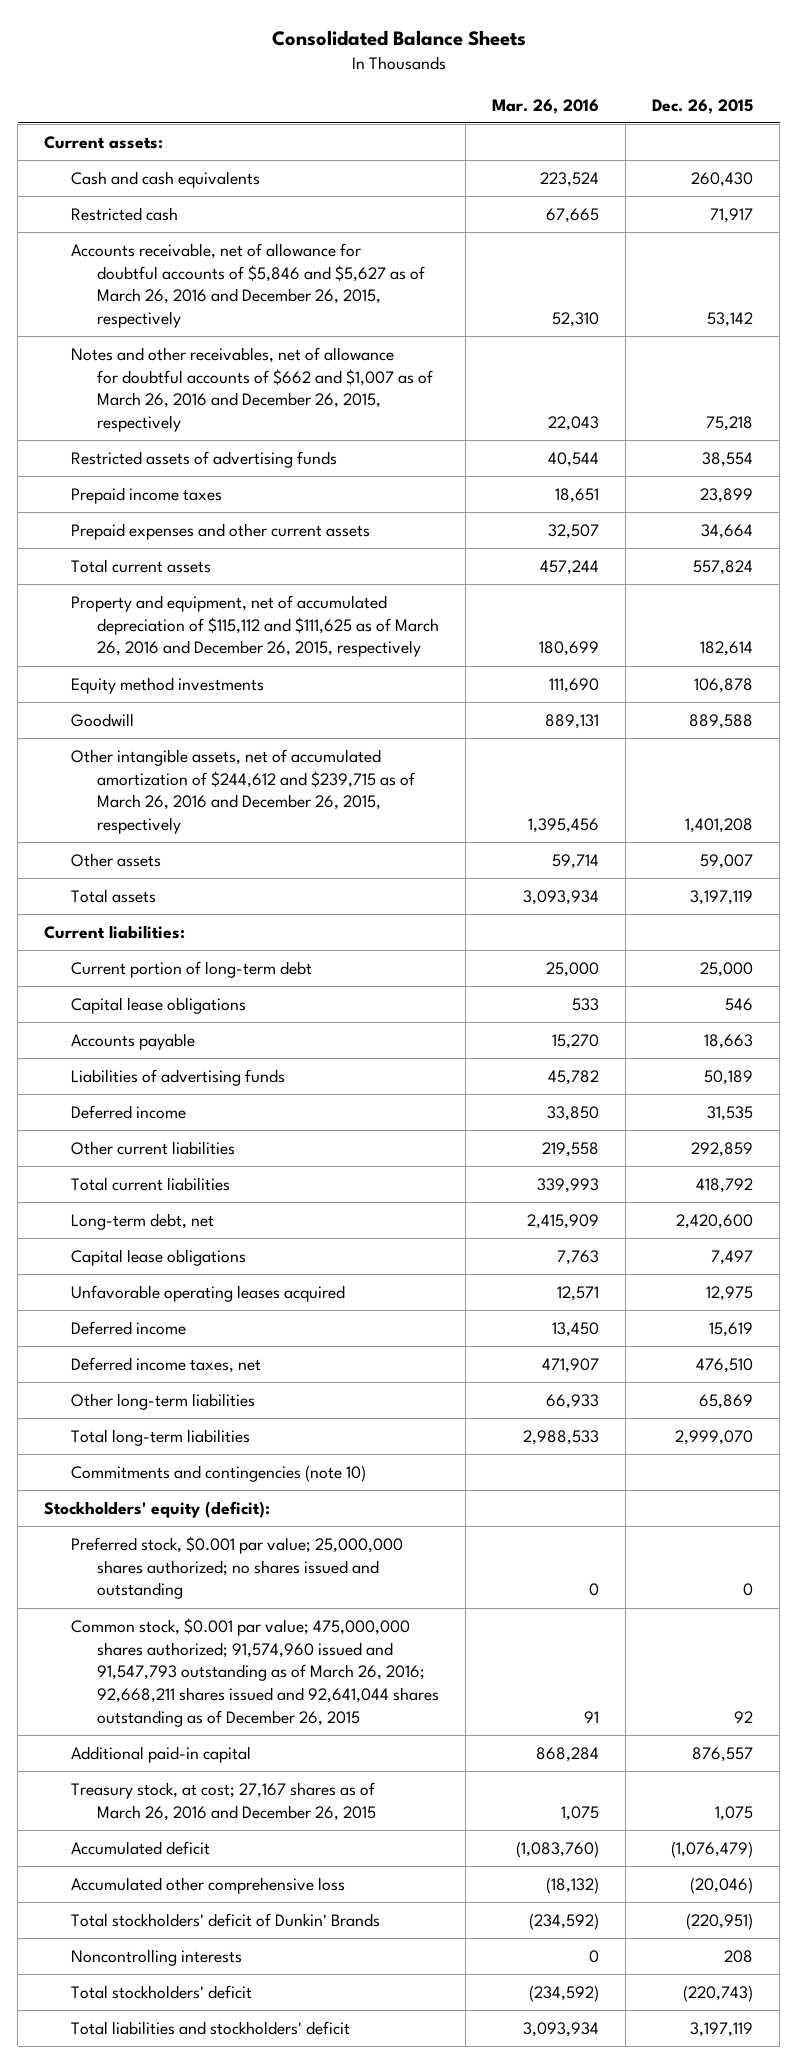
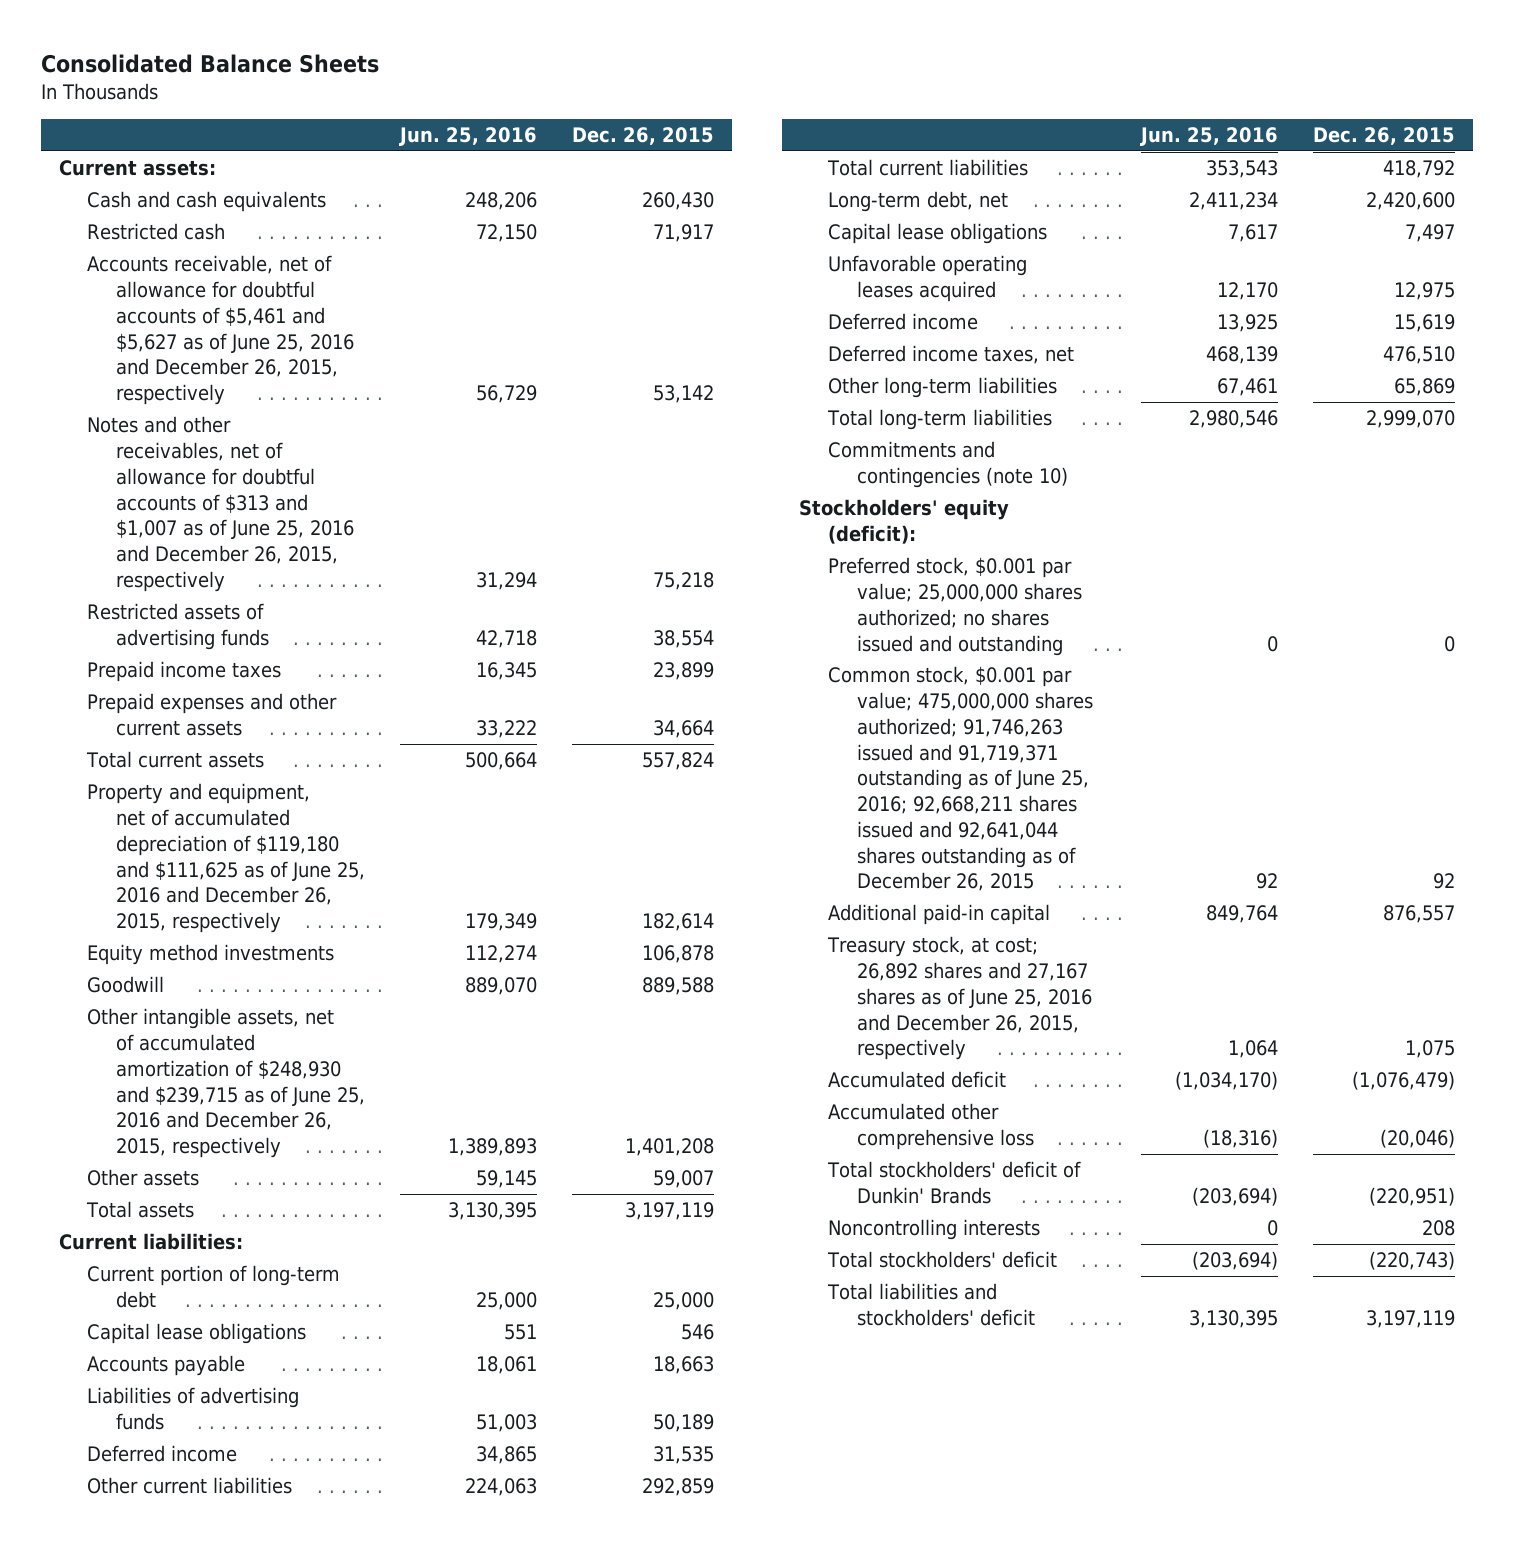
[492,98,600,114] Mar. 26, 2016 -> none
none -> [399,127,538,147] Jun. 25, 2016
[70,242,426,329] Accounts receivable, net of allowance for doubtful accounts of $5,846 and $5,627 as of March 26, 2016 and December 26, 2015, respectively -> [87,255,354,406] Accounts receivable, net of allowance for doubtful accounts of $5,461 and $5,627 as of June 25, 2016 and December 26, 2015, respectively
[70,346,434,433] Notes and other receivables, net of allowance for doubtful accounts of $662 and $1,007 as of March 26, 2016 and December 26, 2015, respectively -> [87,416,354,592] Notes and other receivables, net of allowance for doubtful accounts of $313 and $1,007 as of June 25, 2016 and December 26, 2015, respectively
[70,594,440,658] Property and equipment, net of accumulated depreciation of $115,112 and $111,625 as of March 26, 2016 and December 26, 2015, respectively -> [87,783,365,934] Property and equipment, net of accumulated depreciation of $119,180 and $111,625 as of June 25, 2016 and December 26, 2015, respectively
[70,748,416,835] Other intangible assets, net of accumulated amortization of $244,612 and $239,715 as of March 26, 2016 and December 26, 2015, respectively -> [87,1008,365,1159] Other intangible assets, net of accumulated amortization of $248,930 and $239,715 as of June 25, 2016 and December 26, 2015, respectively
[70,1617,440,1728] Common stock, $0.001 par value; 475,000,000 shares authorized; 91,574,960 issued and 91,547,793 outstanding as of March 26, 2016; 92,668,211 shares issued and 92,641,044 shares outstanding as of December 26, 2015 -> [827,666,1093,892] Common stock, $0.001 par value; 475,000,000 shares authorized; 91,746,263 issued and 91,719,371 outstanding as of June 25, 2016; 92,668,211 shares issued and 92,641,044 shares outstanding as of December 26, 2015
[70,1781,377,1821] Treasury stock, at cost; 27,167 shares as of March 26, 2016 and December 26, 2015 -> [826,936,1092,1061] Treasury stock, at cost; 26,892 shares and 27,167 shares as of June 25, 2016 and December 26, 2015, respectively

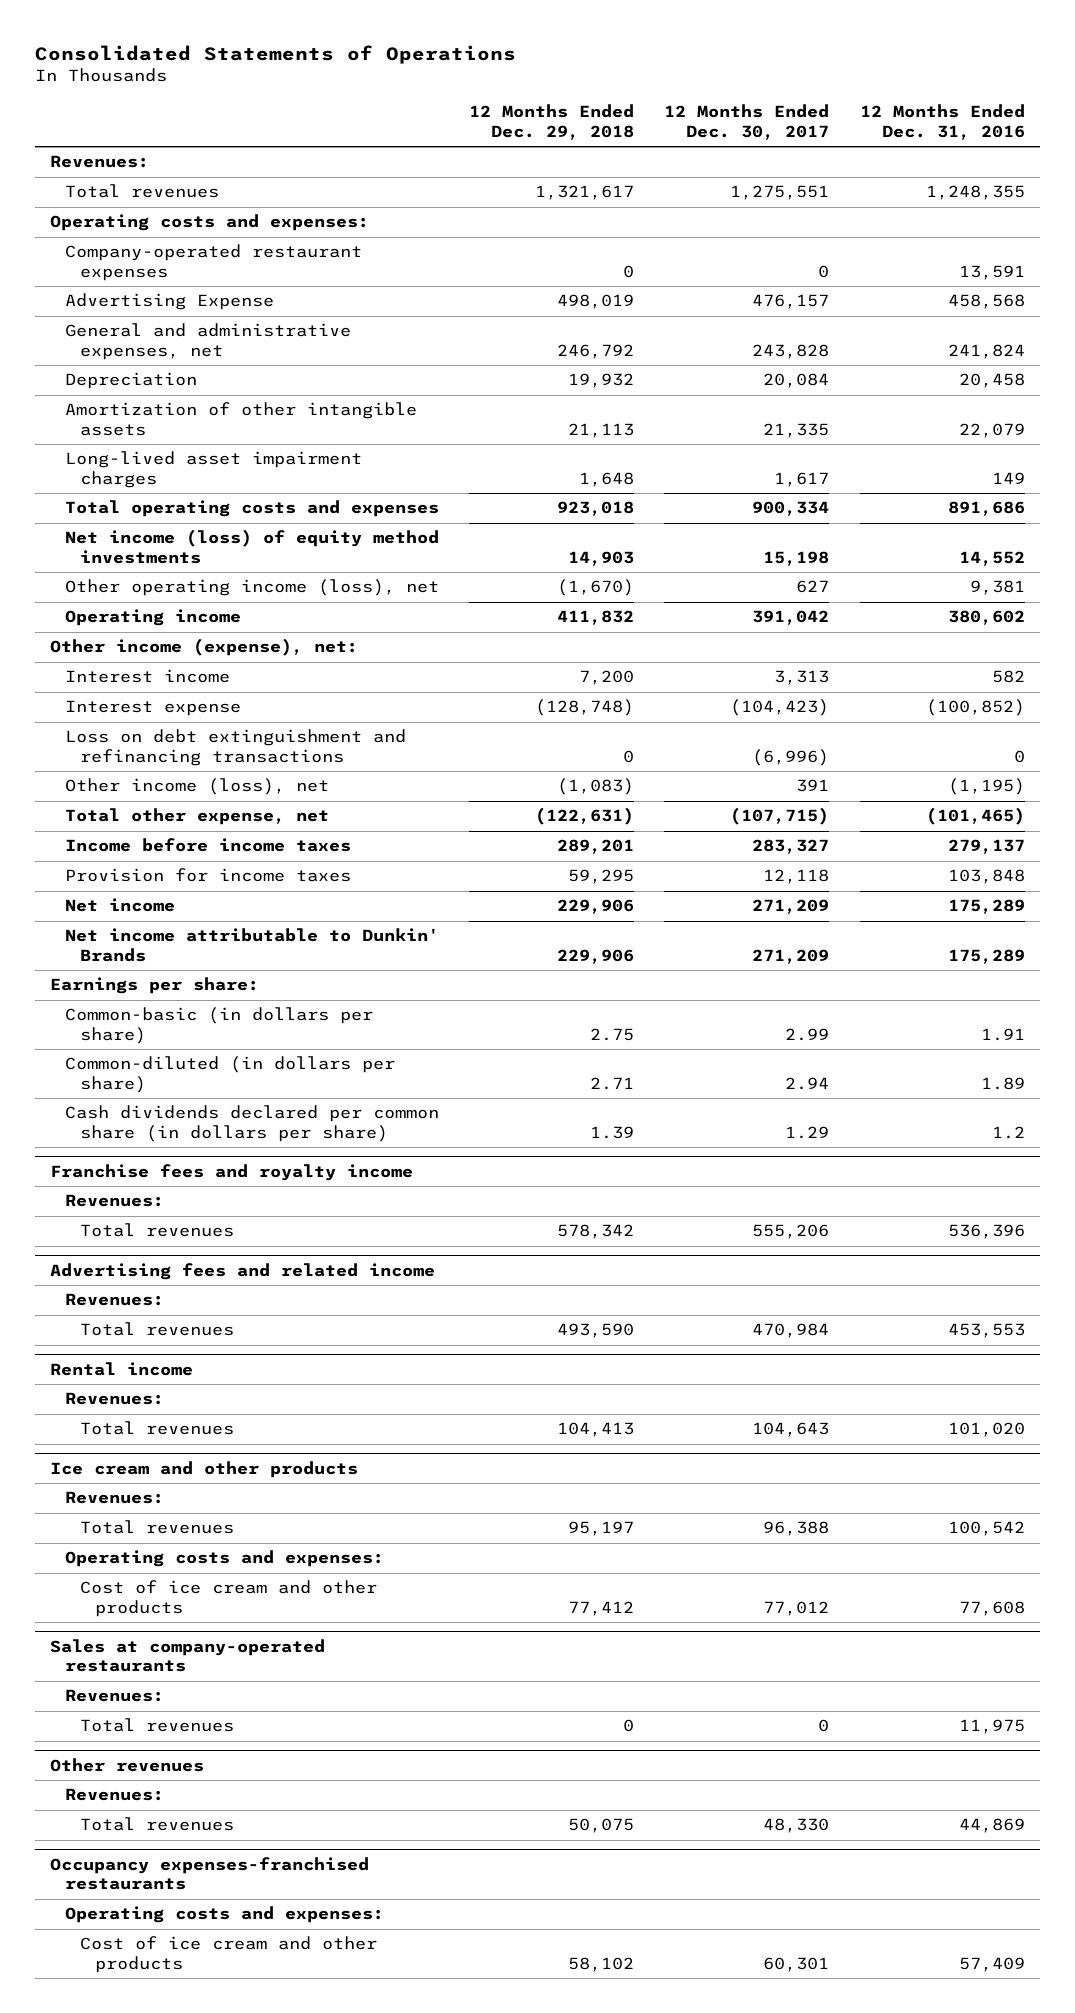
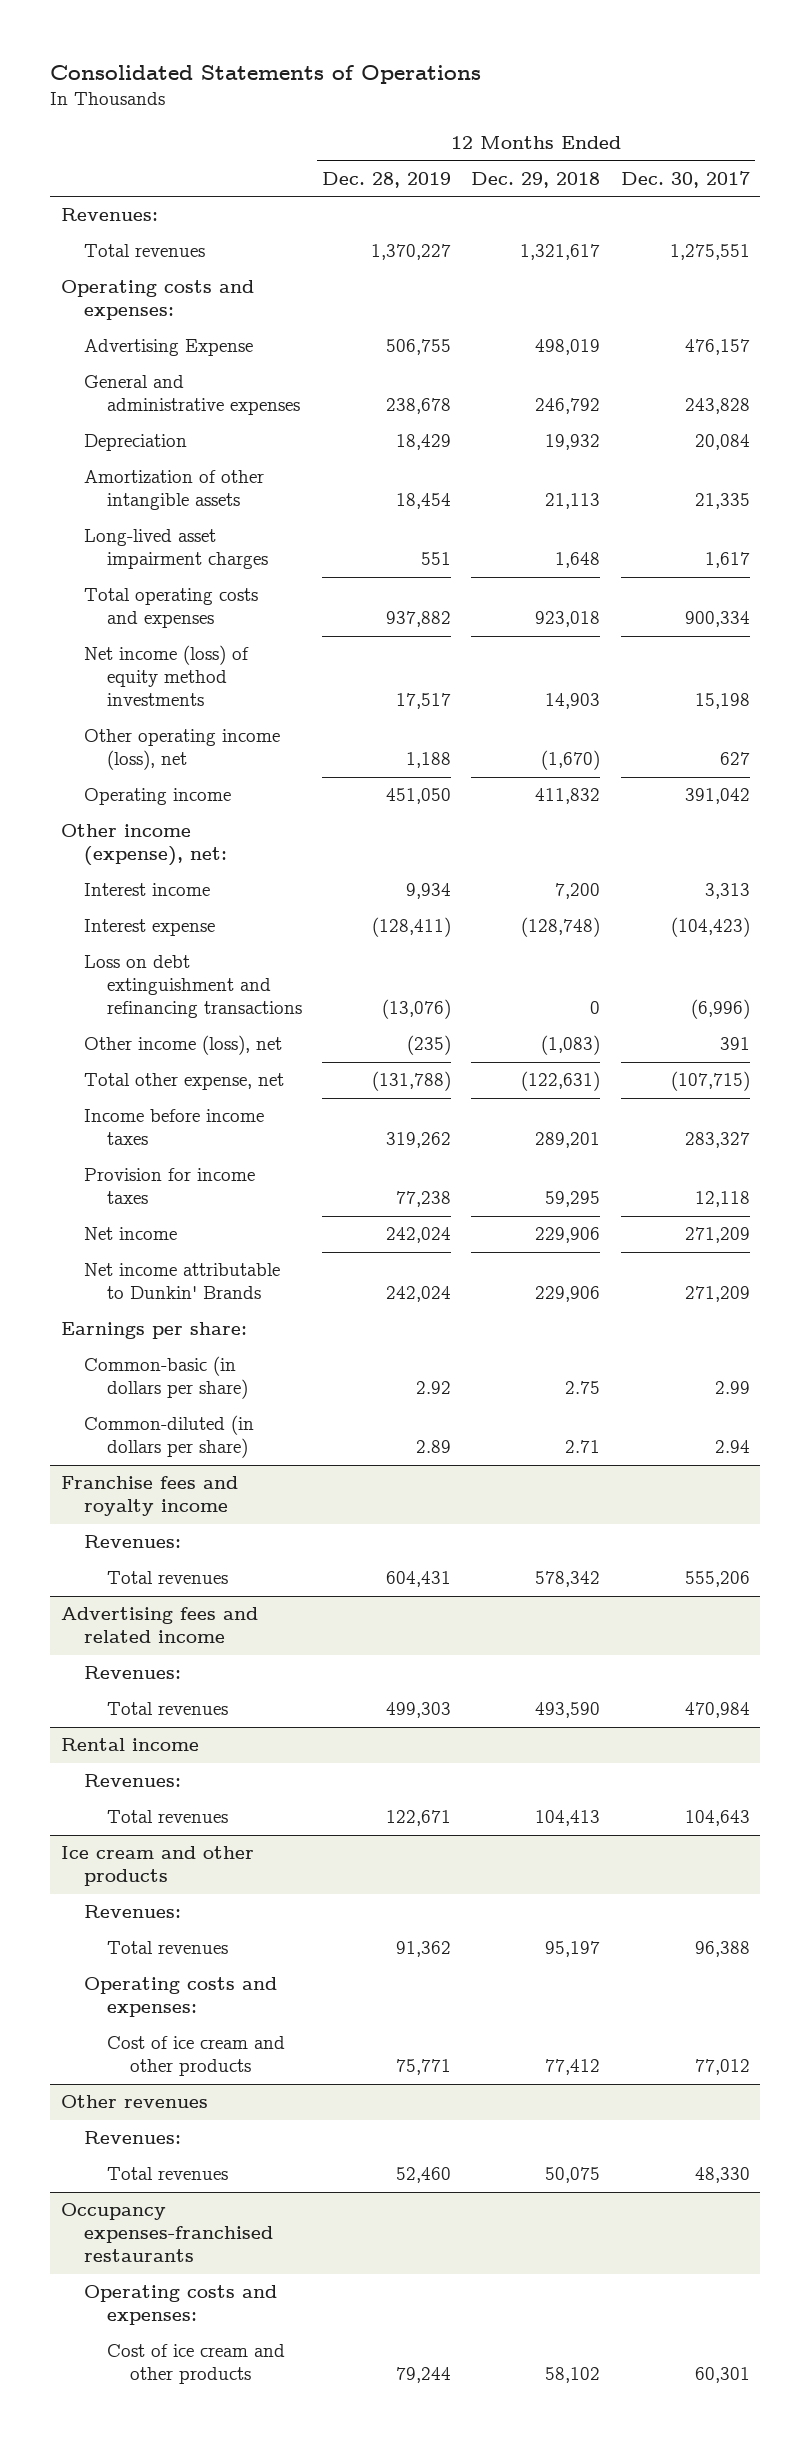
[859,104,1025,140] 12 Months Ended Dec. 31, 2016 -> none
none -> [322,171,452,188] Dec. 28, 2019
[65,244,363,281] Company-operated restaurant expenses -> none
[65,323,352,360] General and administrative expenses, net -> [83,375,300,416] General and administrative expenses
[65,1105,440,1142] Cash dividends declared per common share (in dollars per share) -> none
[50,1639,326,1673] Sales at company-operated restaurants -> none
[65,1689,165,1703] Revenues: -> none
[80,1718,235,1733] Total revenues -> none

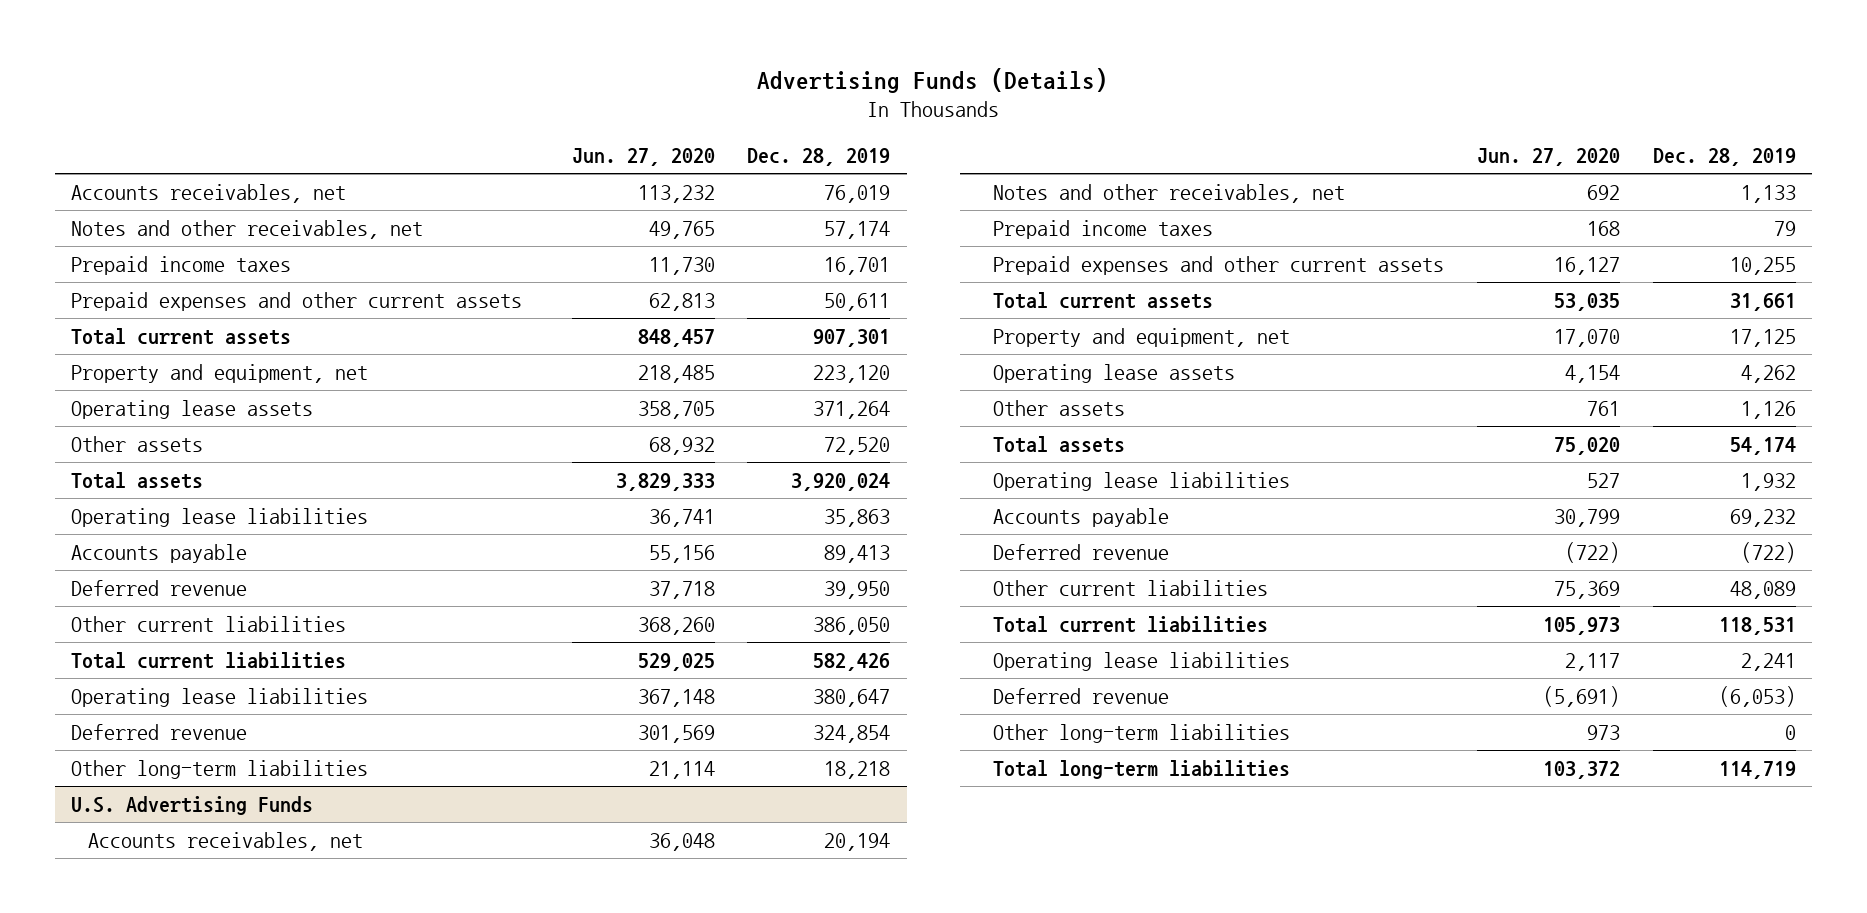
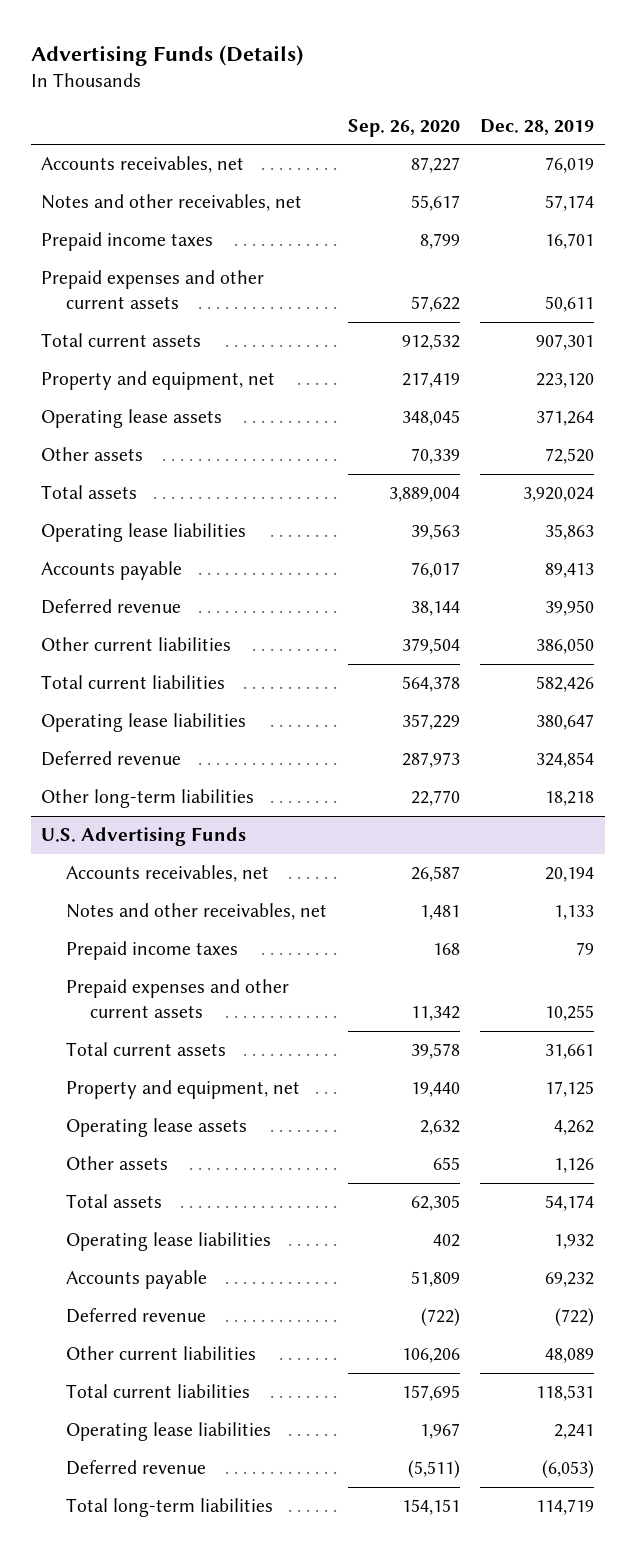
[571,148,715,167] Jun. 27, 2020 -> none
none -> [347,118,460,137] Sep. 26, 2020
[993,723,1291,743] Other long-term liabilities -> none

